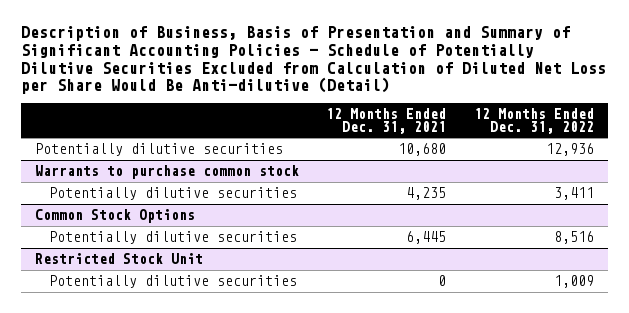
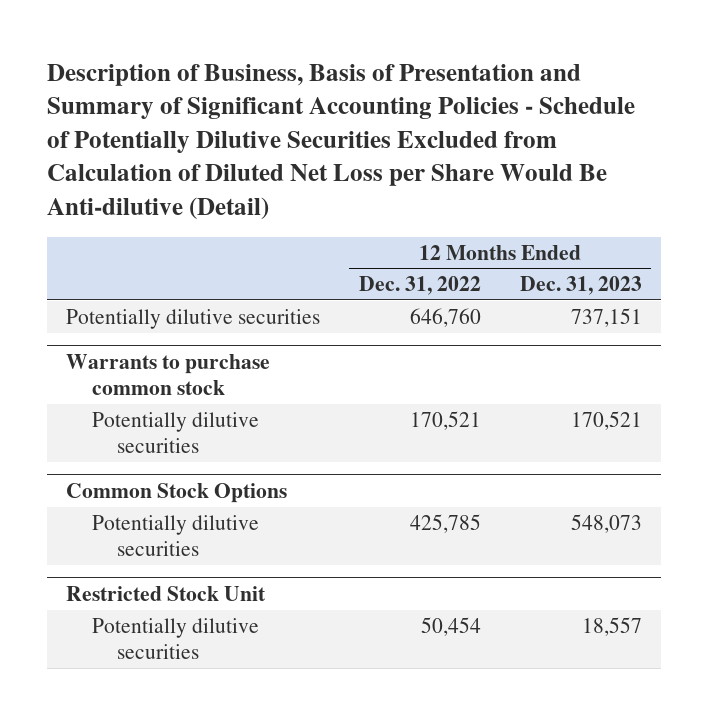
[326,107,447,134] 12 Months Ended Dec. 31, 2021 -> none
none -> [519,276,642,296] Dec. 31, 2023
[546,142,595,156] 12,936 -> [409,307,481,327] 646,760
[554,186,595,200] 3,411 -> [409,410,481,430] 170,521
[554,230,595,244] 8,516 -> [409,513,481,533] 425,785
[554,274,595,288] 1,009 -> [420,616,481,636] 50,454

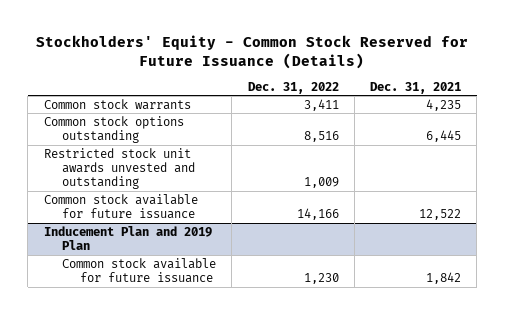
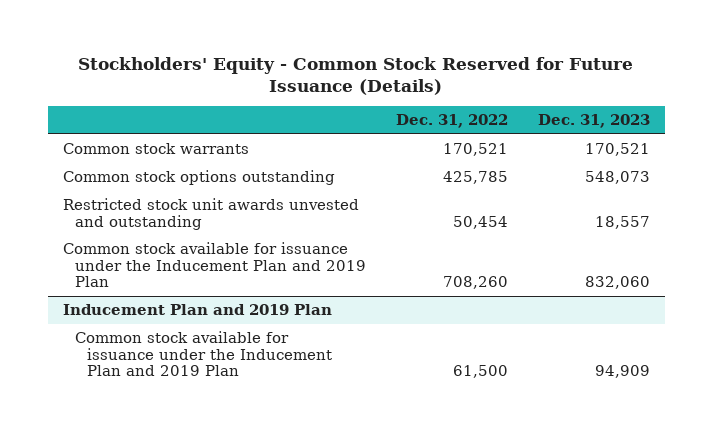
[370,81,462,94] Dec. 31, 2021 -> none
none -> [537,114,650,129] Dec. 31, 2023
[303,98,339,111] 3,411 -> [442,143,508,157] 170,521
[303,131,339,143] 8,516 -> [442,171,508,185] 425,785
[303,177,339,189] 1,009 -> [452,215,508,229] 50,454
[43,193,198,220] Common stock available for future issuance -> [62,242,366,288] Common stock available for issuance under the Inducement Plan and 2019 Plan
[296,208,339,221] 14,166 -> [442,276,508,290] 708,260
[62,257,217,284] Common stock available for future issuance -> [74,331,333,377] Common stock available for issuance under the Inducement Plan and 2019 Plan
[303,273,339,285] 1,230 -> [452,365,508,379] 61,500

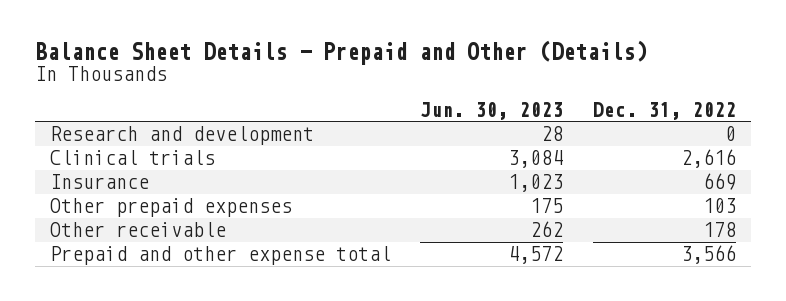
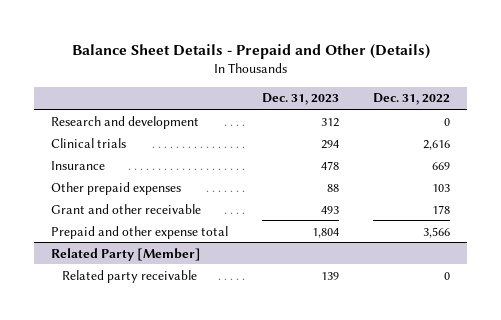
[420,101,564,120] Jun. 30, 2023 -> none
none -> [262,93,340,106] Dec. 31, 2023
[49,222,226,238] Other receivable -> [50,203,201,214] Grant and other receivable
none -> [50,247,201,261] Related Party [Member]
none -> [61,269,197,283] Related party receivable

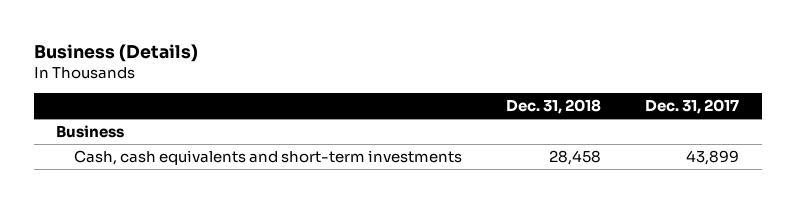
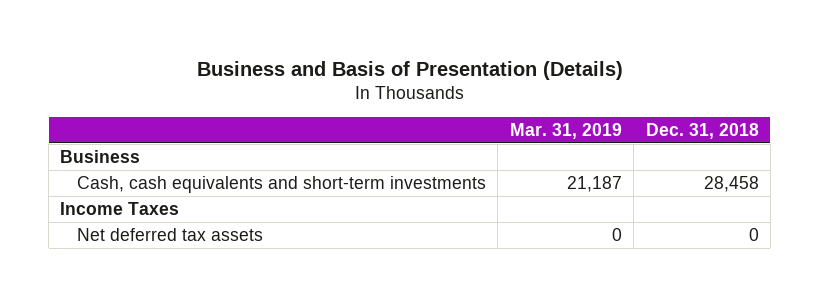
[34,43,199,62] Business (Details) -> [196,60,623,80] Business and Basis of Presentation (Details)
[645,99,740,115] Dec. 31, 2017 -> none
none -> [509,122,622,139] Mar. 31, 2019
none -> [60,201,180,215] Income Taxes
none -> [77,227,264,241] Net deferred tax assets

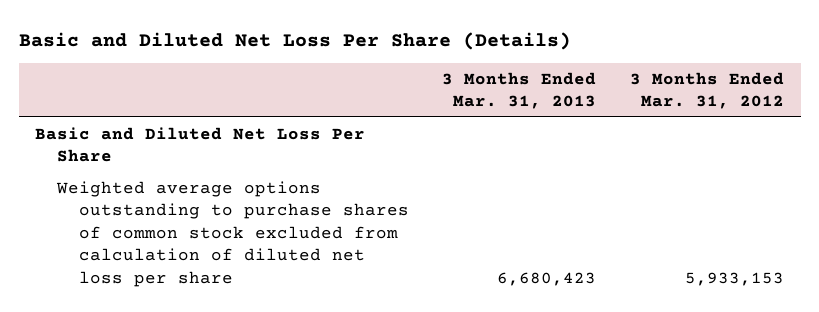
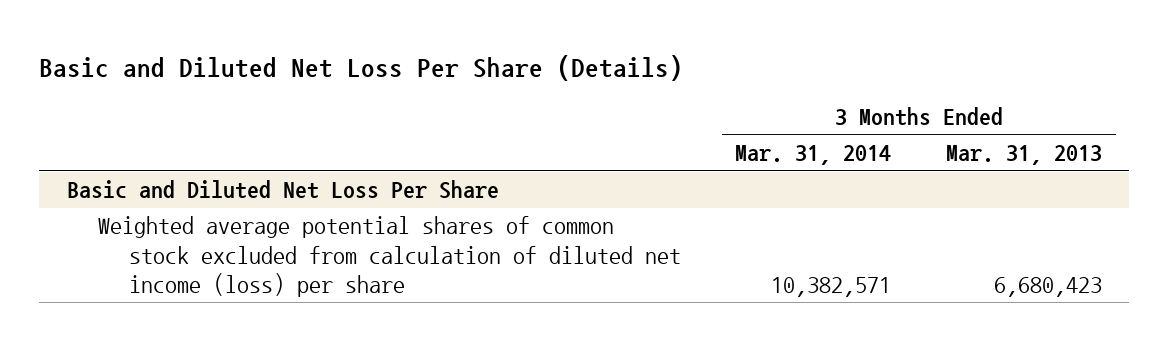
[630,71,785,110] 3 Months Ended Mar. 31, 2012 -> none
none -> [735,145,892,166] Mar. 31, 2014
[56,180,409,287] Weighted average options outstanding to purchase shares of common stock excluded from calculation of diluted net loss per share -> [97,216,681,297] Weighted average potential shares of common stock excluded from calculation of diluted net income (loss) per share

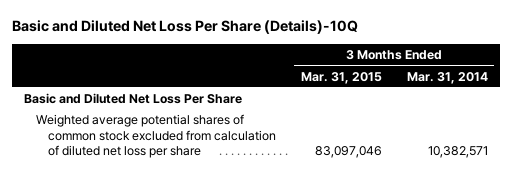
[39,54,684,81] Basic and Diluted Net Loss Per Share (Details) -> [11,20,358,35] Basic and Diluted Net Loss Per Share (Details)-10Q
[945,145,1102,166] Mar. 31, 2013 -> none
none -> [300,71,382,84] Mar. 31, 2015
[97,216,681,297] Weighted average potential shares of common stock excluded from calculation of diluted net income (loss) per share -> [35,114,276,159] Weighted average potential shares of common stock excluded from calculation of diluted net loss per share

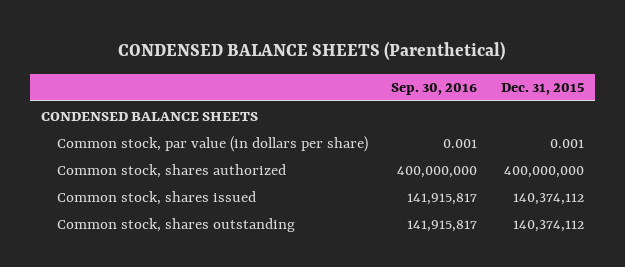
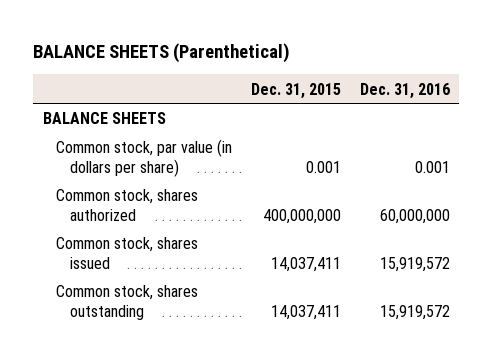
[118,41,506,61] CONDENSED BALANCE SHEETS (Parenthetical) -> [33,43,291,64] BALANCE SHEETS (Parenthetical)
[391,83,478,96] Sep. 30, 2016 -> none
none -> [359,82,450,99] Dec. 31, 2016
[41,111,259,121] CONDENSED BALANCE SHEETS -> [42,112,166,125] BALANCE SHEETS
[512,192,584,205] 140,374,112 -> [271,256,342,272] 14,037,411
[512,219,584,232] 140,374,112 -> [271,304,342,320] 14,037,411

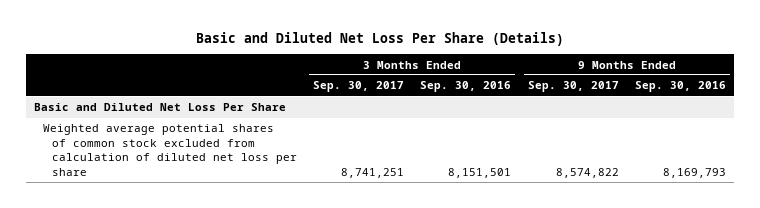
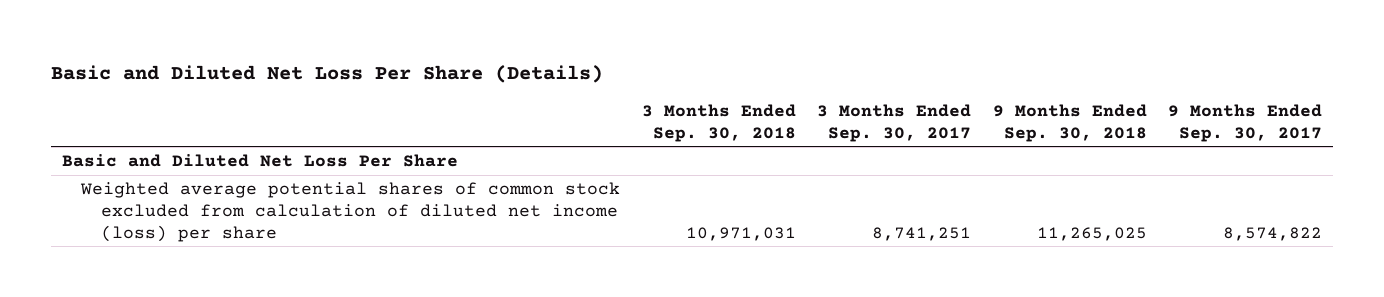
[420,81,512,93] Sep. 30, 2016 -> none
[635,81,727,93] Sep. 30, 2016 -> none
none -> [641,103,796,142] 3 Months Ended Sep. 30, 2018
none -> [992,103,1147,142] 9 Months Ended Sep. 30, 2018
[42,124,297,176] Weighted average potential shares of common stock excluded from calculation of diluted net loss per share -> [80,182,621,242] Weighted average potential shares of common stock excluded from calculation of diluted net income (loss) per share

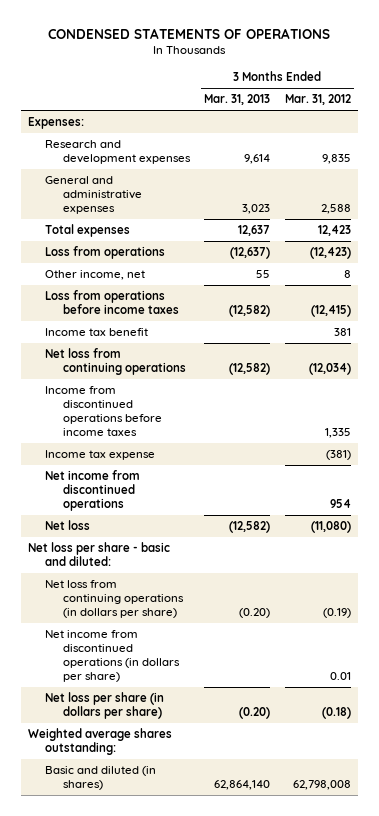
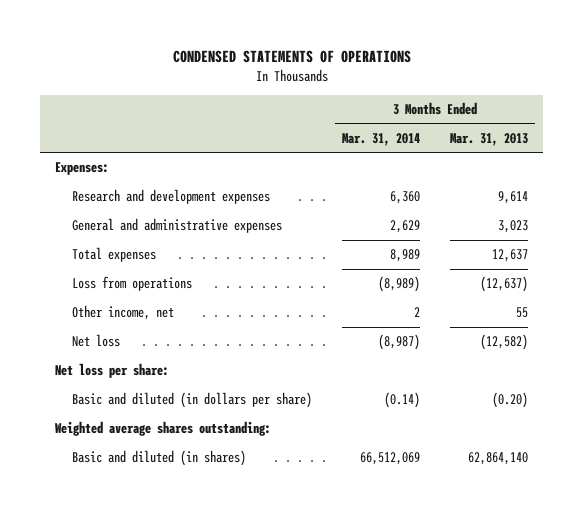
[284,94,351,106] Mar. 31, 2012 -> none
none -> [342,133,421,147] Mar. 31, 2014
[45,290,179,315] Loss from operations before income taxes -> none
[45,328,149,337] Income tax benefit -> none
[45,348,186,376] Net loss from continuing operations -> none
[45,386,162,437] Income from discontinued operations before income taxes -> none
[45,450,156,461] Income tax expense -> none
[45,470,141,512] Net income from discontinued operations -> none
[45,580,184,619] Net loss from continuing operations (in dollars per share) -> none
[45,630,180,683] Net income from discontinued operations (in dollars per share) -> none
[27,542,170,567] Net loss per share - basic and diluted: -> [55,363,170,379] Net loss per share:
[45,692,165,720] Net loss per share (in dollars per share) -> [72,392,313,409] Basic and diluted (in dollars per share)

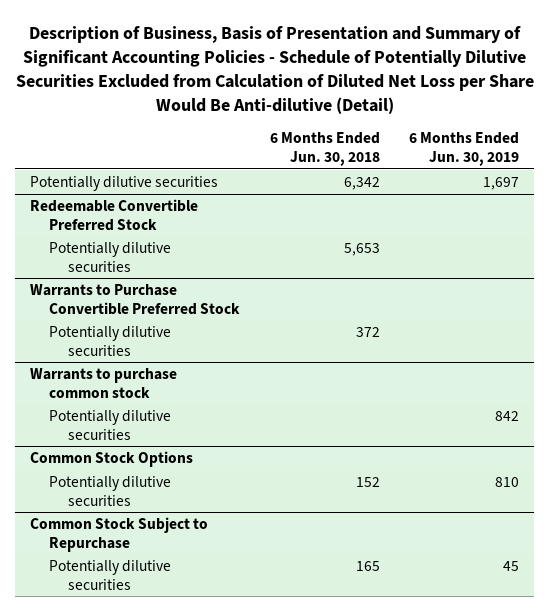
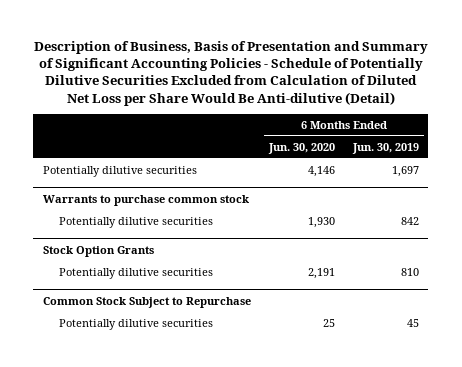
[269,132,380,167] 6 Months Ended Jun. 30, 2018 -> none
none -> [267,142,335,154] Jun. 30, 2020
[29,198,198,231] Redeemable Convertible Preferred Stock -> none
[48,241,171,272] Potentially dilutive securities -> none
[29,283,240,315] Warrants to Purchase Convertible Preferred Stock -> none
[48,325,171,356] Potentially dilutive securities -> none
[29,450,193,467] Common Stock Options -> [42,245,154,257] Stock Option Grants

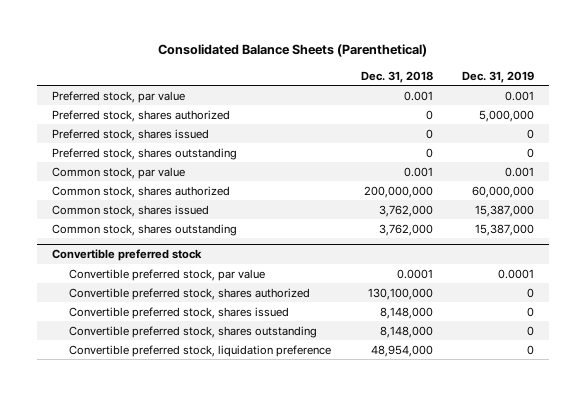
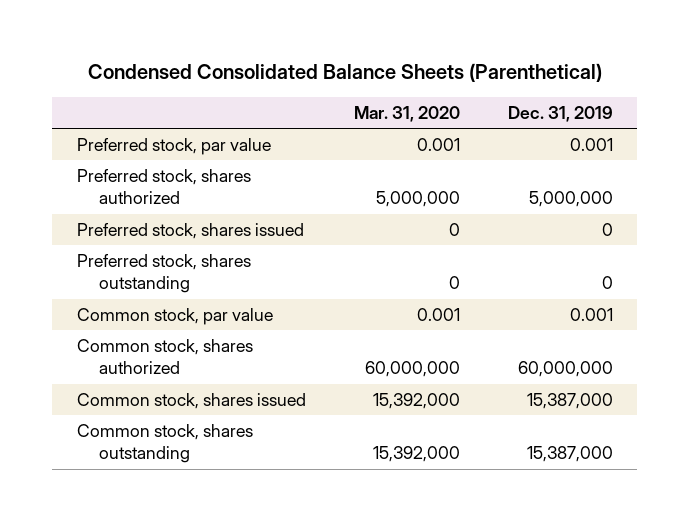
[157,44,427,58] Consolidated Balance Sheets (Parenthetical) -> [87,63,602,83] Condensed Consolidated Balance Sheets (Parenthetical)
[360,70,433,83] Dec. 31, 2018 -> none
none -> [353,106,460,123] Mar. 31, 2020
[51,249,202,262] Convertible preferred stock -> none
[68,268,265,281] Convertible preferred stock, par value -> none
[68,287,310,300] Convertible preferred stock, shares authorized -> none
[68,306,289,319] Convertible preferred stock, shares issued -> none
[68,325,317,338] Convertible preferred stock, shares outstanding -> none
[68,344,331,357] Convertible preferred stock, liquidation preference -> none

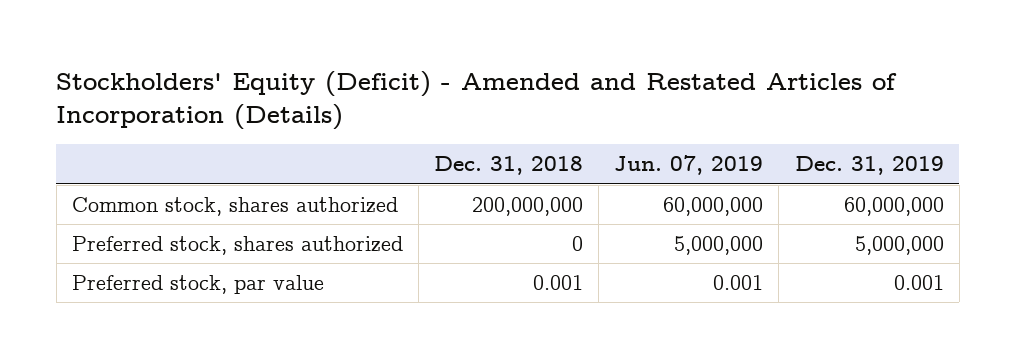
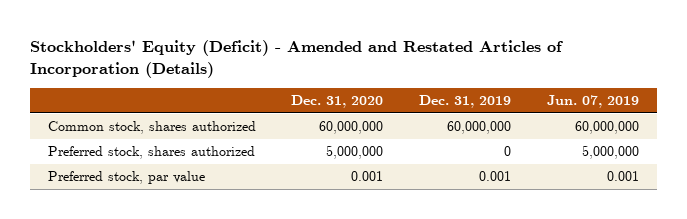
[434,156,584,176] Dec. 31, 2018 -> none
none -> [291,95,384,109] Dec. 31, 2020
[854,236,944,256] 5,000,000 -> [504,146,512,157] 0

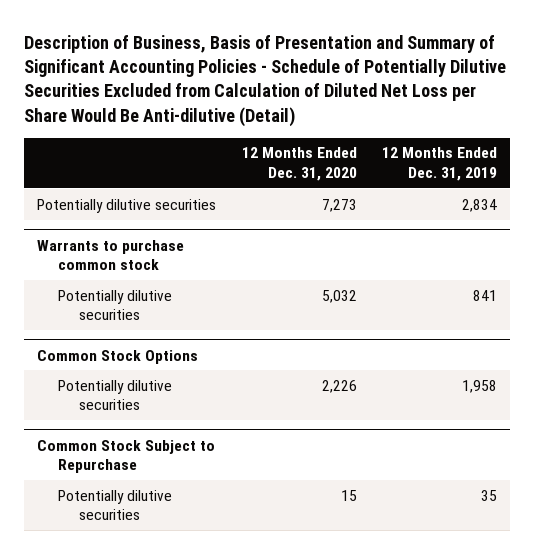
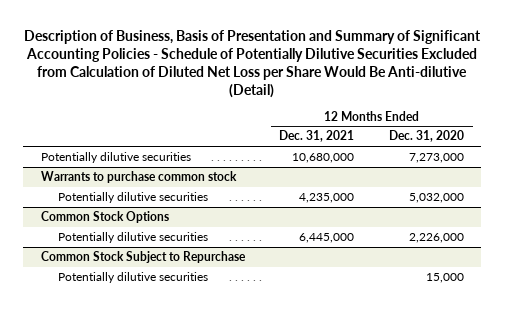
[382,147,498,182] 12 Months Ended Dec. 31, 2019 -> none
none -> [279,130,355,143] Dec. 31, 2021
[321,198,357,212] 7,273 -> [408,152,464,163] 7,273,000
[321,289,357,303] 5,032 -> [408,192,464,203] 5,032,000
[321,379,357,393] 2,226 -> [408,232,464,243] 2,226,000
[340,489,357,501] 15 -> [425,272,464,283] 15,000

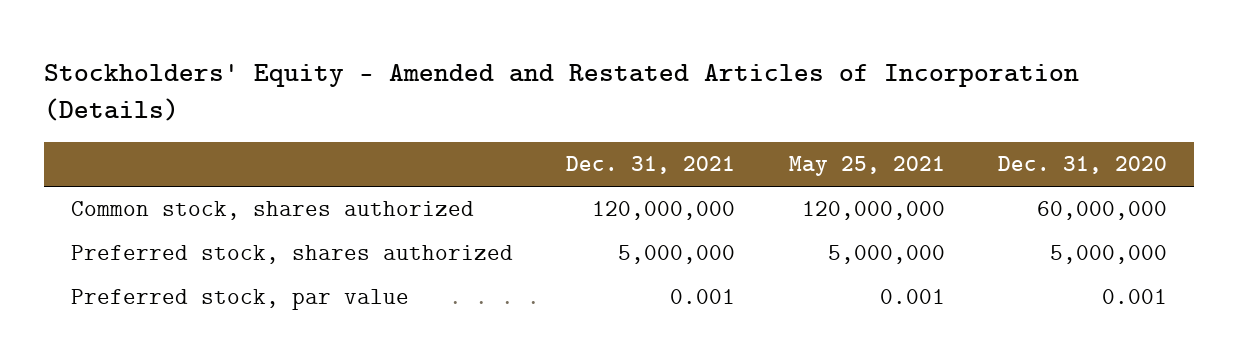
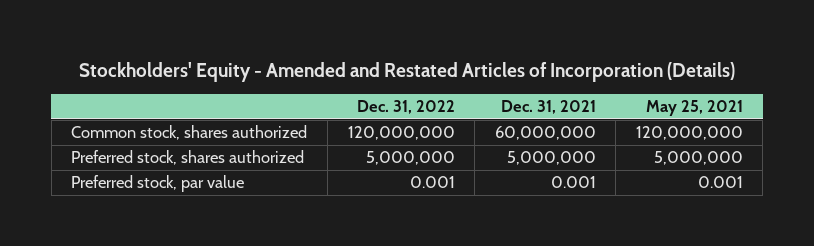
[998,156,1168,175] Dec. 31, 2020 -> none
none -> [356,100,455,115] Dec. 31, 2022
[592,201,736,221] 120,000,000 -> [494,126,596,141] 60,000,000

